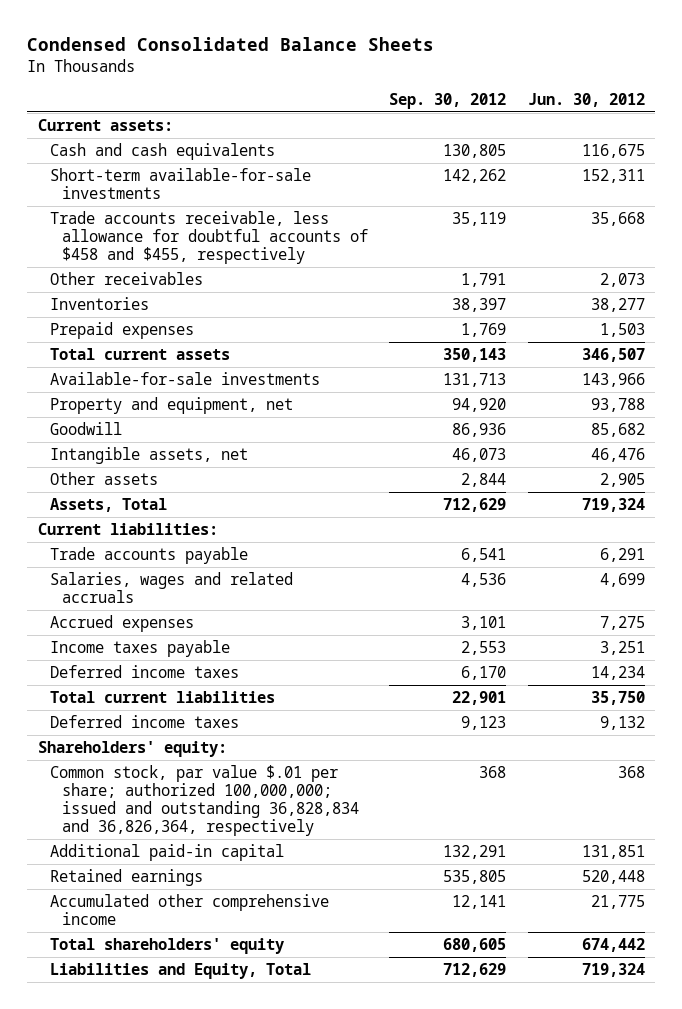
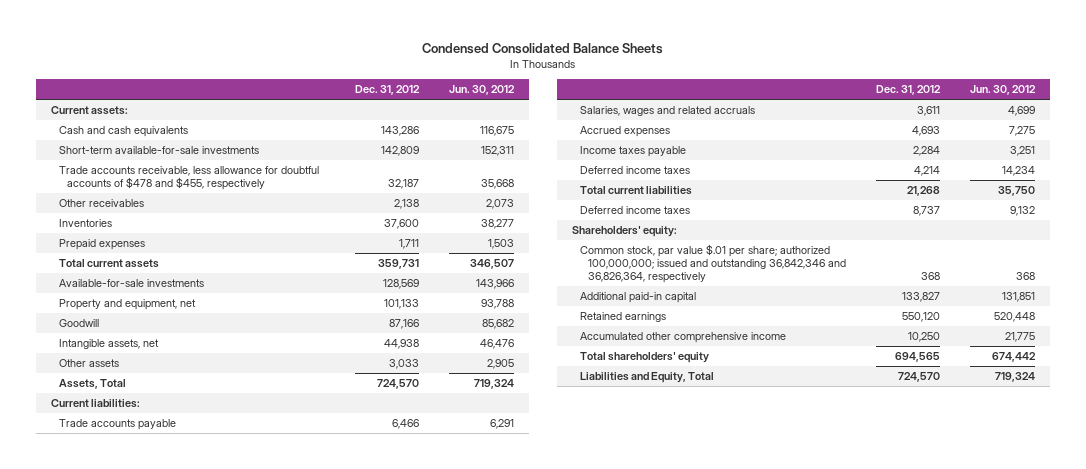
[389,92,507,109] Sep. 30, 2012 -> none
none -> [354,85,420,96] Dec. 31, 2012
[49,210,368,265] Trade accounts receivable, less allowance for doubtful accounts of $458 and $455, respectively -> [58,166,319,191] Trade accounts receivable, less allowance for doubtful accounts of $478 and $455, respectively
[49,764,359,837] Common stock, par value $.01 per share; authorized 100,000,000; issued and outstanding 36,828,834 and 36,826,364, respectively -> [579,244,846,284] Common stock, par value $.01 per share; authorized 100,000,000; issued and outstanding 36,842,346 and 36,826,364, respectively

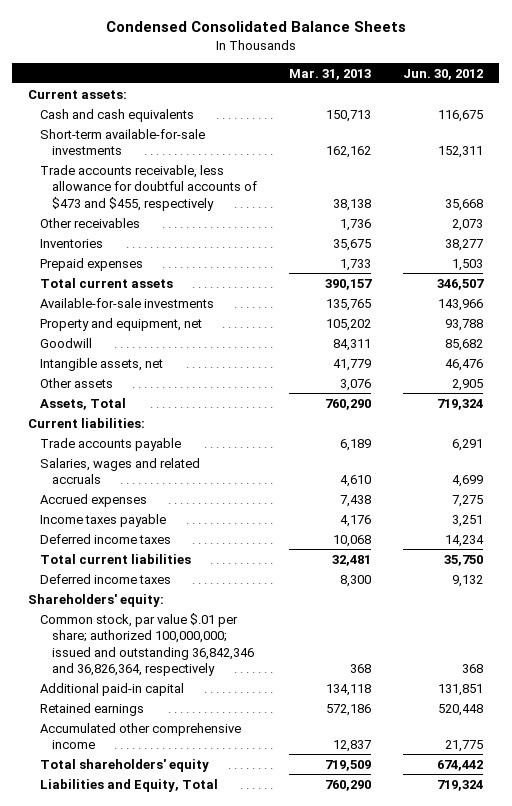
[354,85,420,96] Dec. 31, 2012 -> none
none -> [289,68,372,80] Mar. 31, 2013
[58,166,319,191] Trade accounts receivable, less allowance for doubtful accounts of $478 and $455, respectively -> [40,164,258,211] Trade accounts receivable, less allowance for doubtful accounts of $473 and $455, respectively

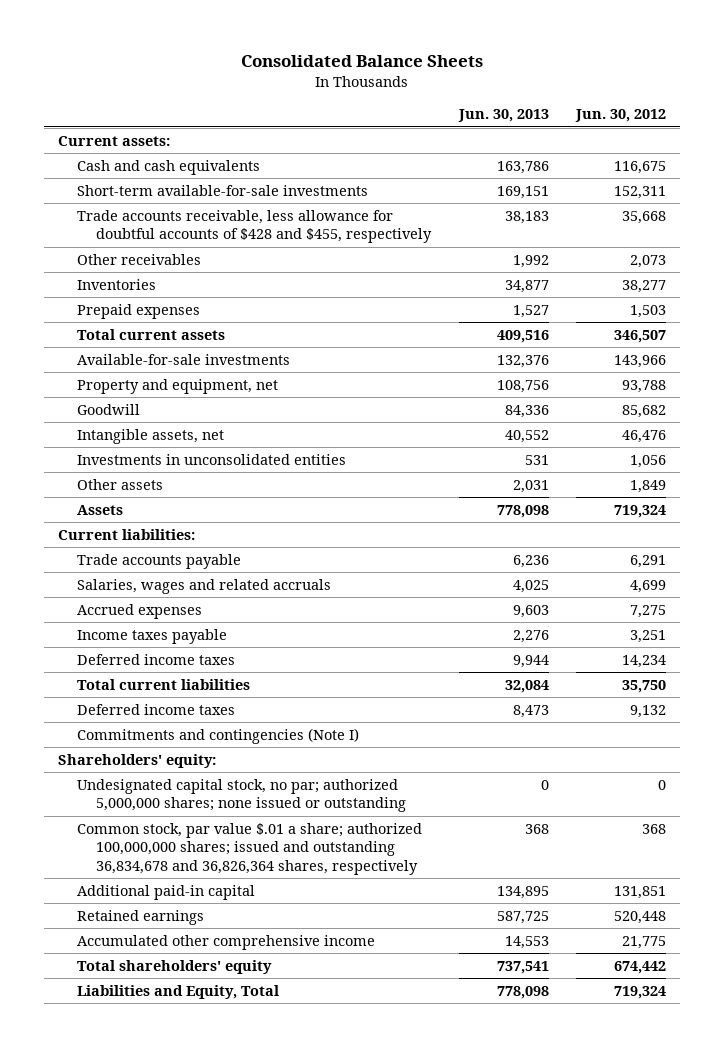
[105,21,406,33] Condensed Consolidated Balance Sheets -> [240,54,483,67] Consolidated Balance Sheets
[289,68,372,80] Mar. 31, 2013 -> none
none -> [457,109,549,123] Jun. 30, 2013
[40,164,258,211] Trade accounts receivable, less allowance for doubtful accounts of $473 and $455, respectively -> [76,209,433,244] Trade accounts receivable, less allowance for doubtful accounts of $428 and $455, respectively
none -> [76,453,346,465] Investments in unconsolidated entities
[452,378,484,391] 2,905 -> [629,479,666,493] 1,849
[40,397,127,410] Assets, Total -> [76,504,123,515] Assets
none -> [76,727,359,744] Commitments and contingencies (Note I)
none -> [76,778,407,813] Undesignated capital stock, no par; authorized 5,000,000 shares; none issued or outstanding
[40,612,255,677] Common stock, par value $.01 per share; authorized 100,000,000; issued and outstanding 36,842,346 and 36,826,364, respectively -> [76,822,422,875] Common stock, par value $.01 a share; authorized 100,000,000 shares; issued and outstanding 36,834,678 and 36,826,364 shares, respectively

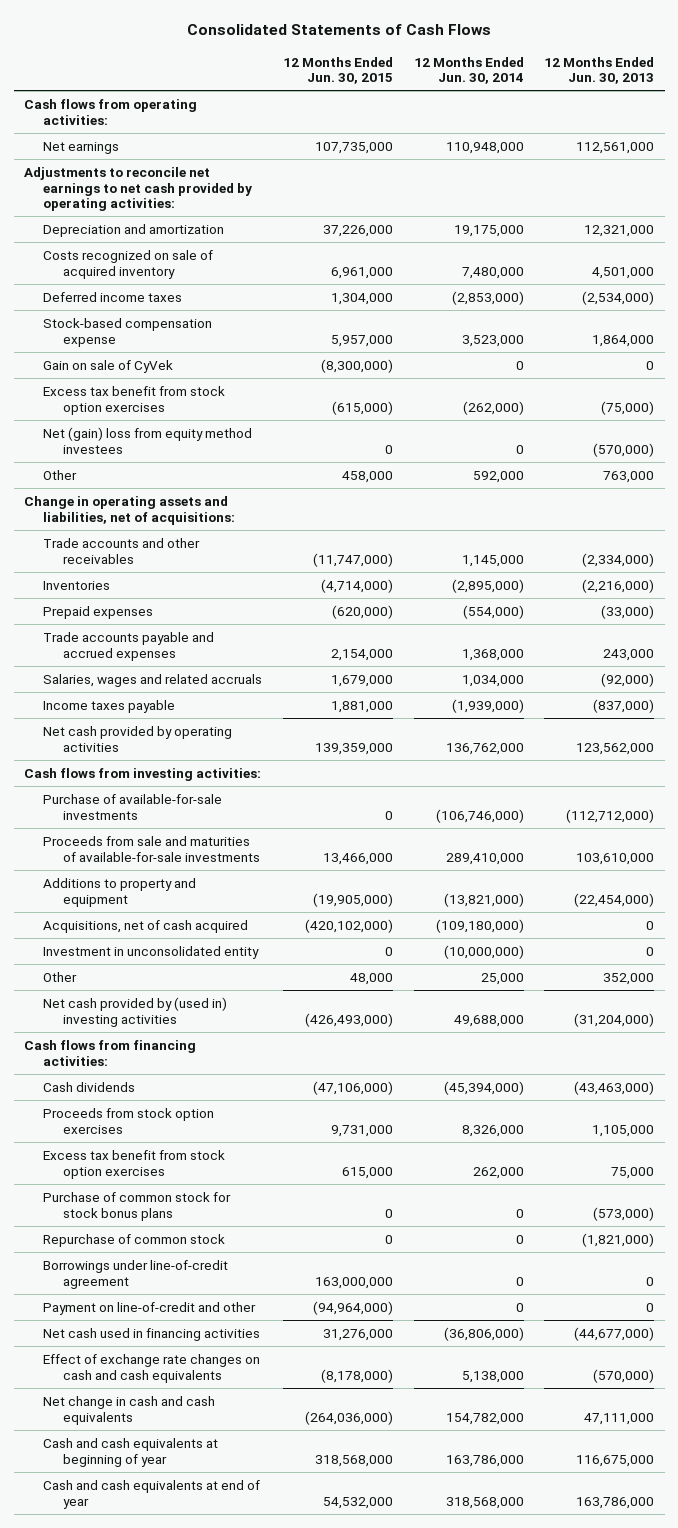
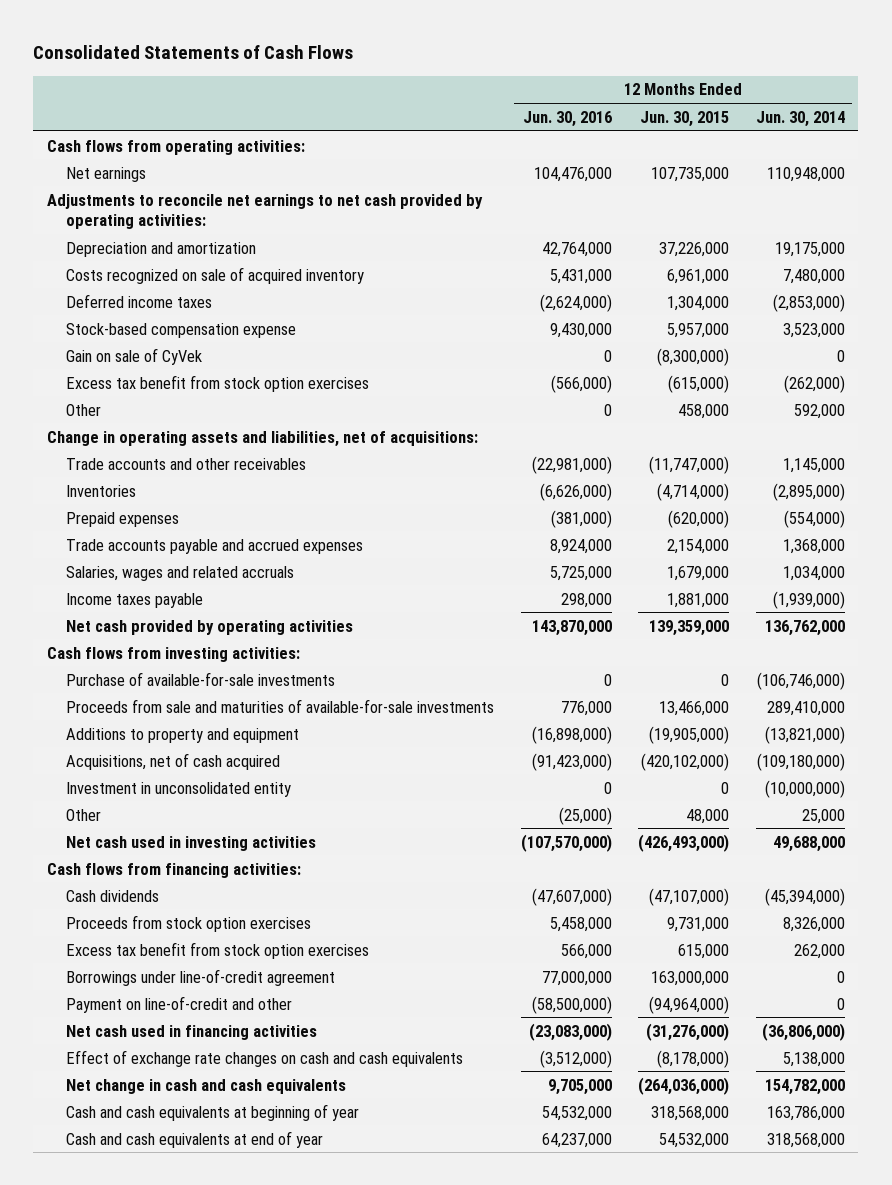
[544,56,655,85] 12 Months Ended Jun. 30, 2013 -> none
none -> [522,110,612,127] Jun. 30, 2016
[43,426,253,454] Net (gain) loss from equity method investees -> none
[43,996,228,1027] Net cash provided by (used in) investing activities -> [66,835,317,851] Net cash used in investing activities
[312,1080,393,1095] (47,106,000) -> [649,887,730,906] (47,107,000)
[43,1191,232,1221] Purchase of common stock for stock bonus plans -> none
[43,1233,226,1247] Repurchase of common stock -> none
[322,1328,393,1341] 31,276,000 -> [646,1022,730,1041] (31,276,000)

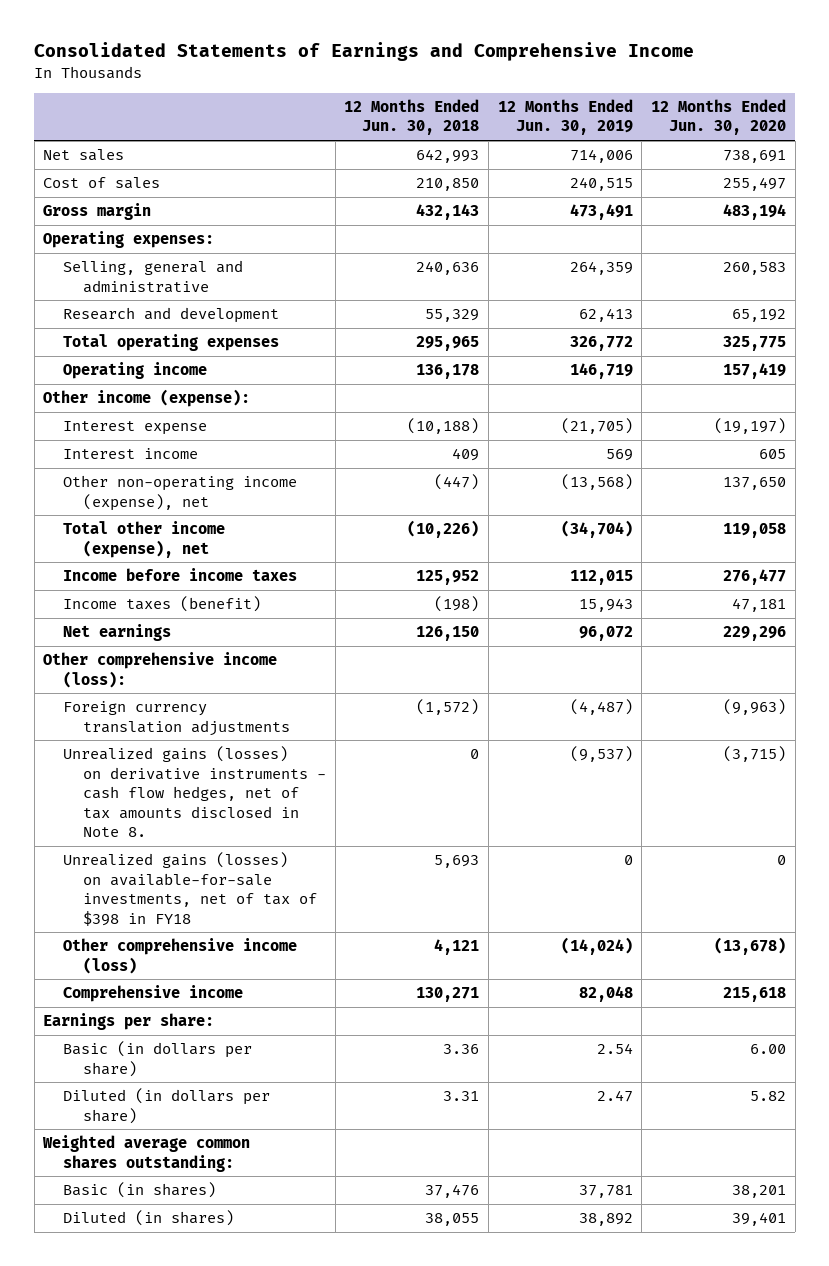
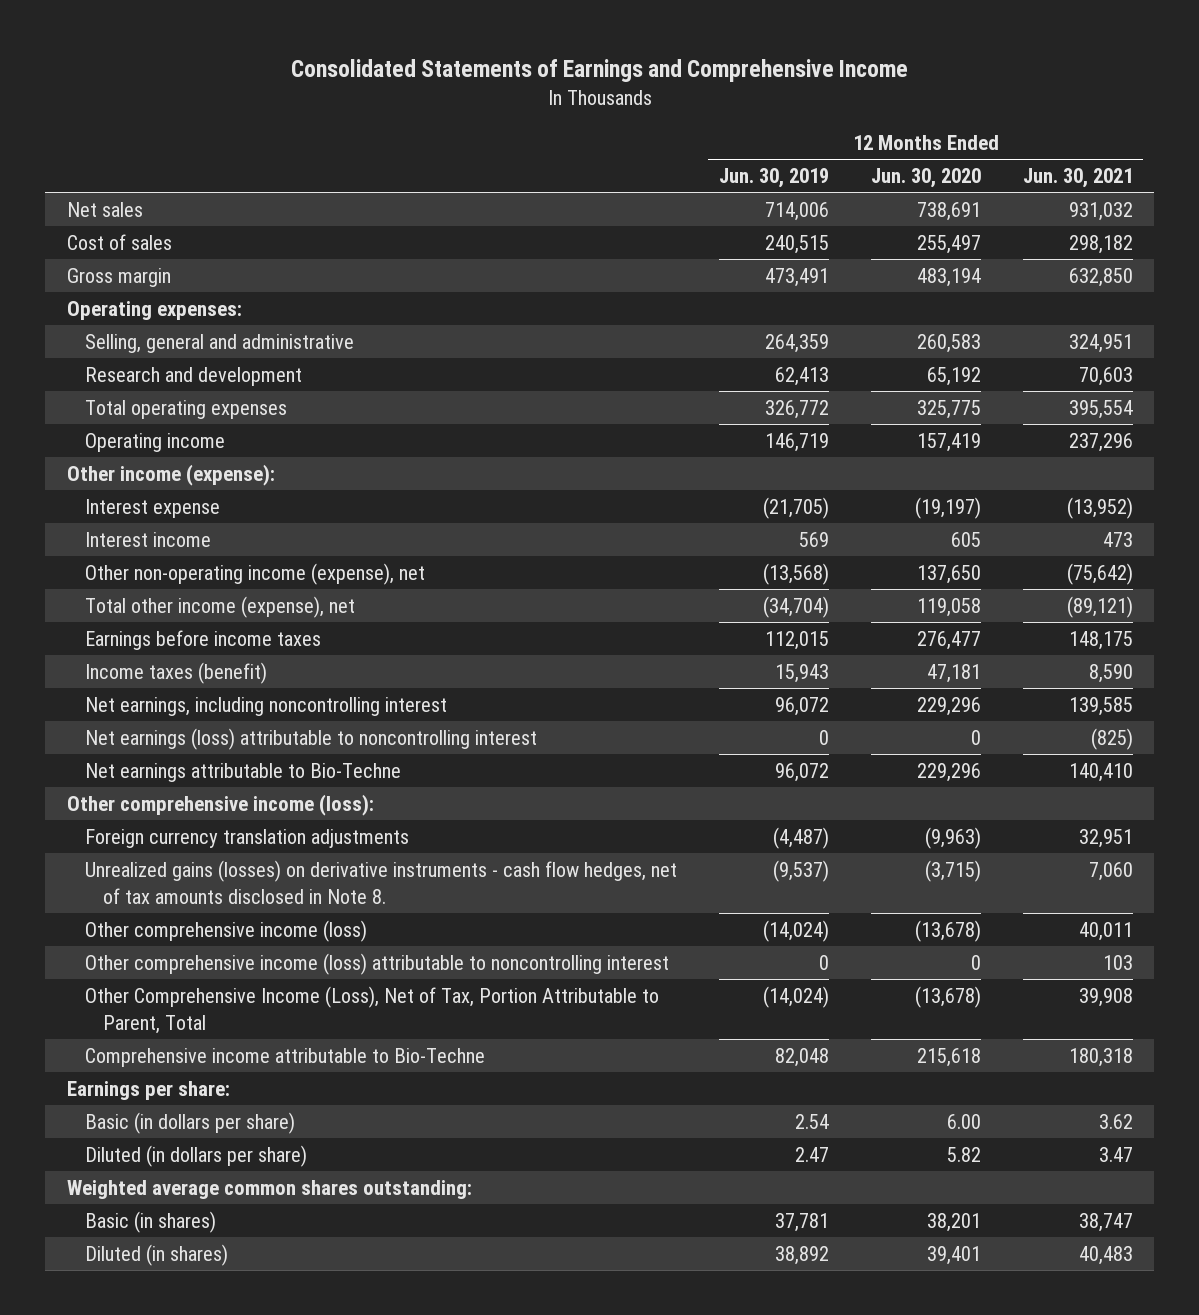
[344,99,480,136] 12 Months Ended Jun. 30, 2018 -> none
none -> [1022,167,1133,188] Jun. 30, 2021
[63,568,298,582] Income before income taxes -> [84,629,321,650] Earnings before income taxes
none -> [84,696,447,716] Net earnings, including noncontrolling interest
none -> [84,727,537,750] Net earnings (loss) attributable to noncontrolling interest
[63,624,172,642] Net earnings -> [84,762,401,782] Net earnings attributable to Bio-Techne
[63,852,317,926] Unrealized gains (losses) on available-for-sale investments, net of tax of $398 in FY18 -> none
none -> [84,952,669,975] Other comprehensive income (loss) attributable to noncontrolling interest
none -> [84,985,659,1034] Other Comprehensive Income (Loss), Net of Tax, Portion Attributable to Parent, Total
[63,985,244,1003] Comprehensive income -> [84,1047,485,1067] Comprehensive income attributable to Bio-Techne

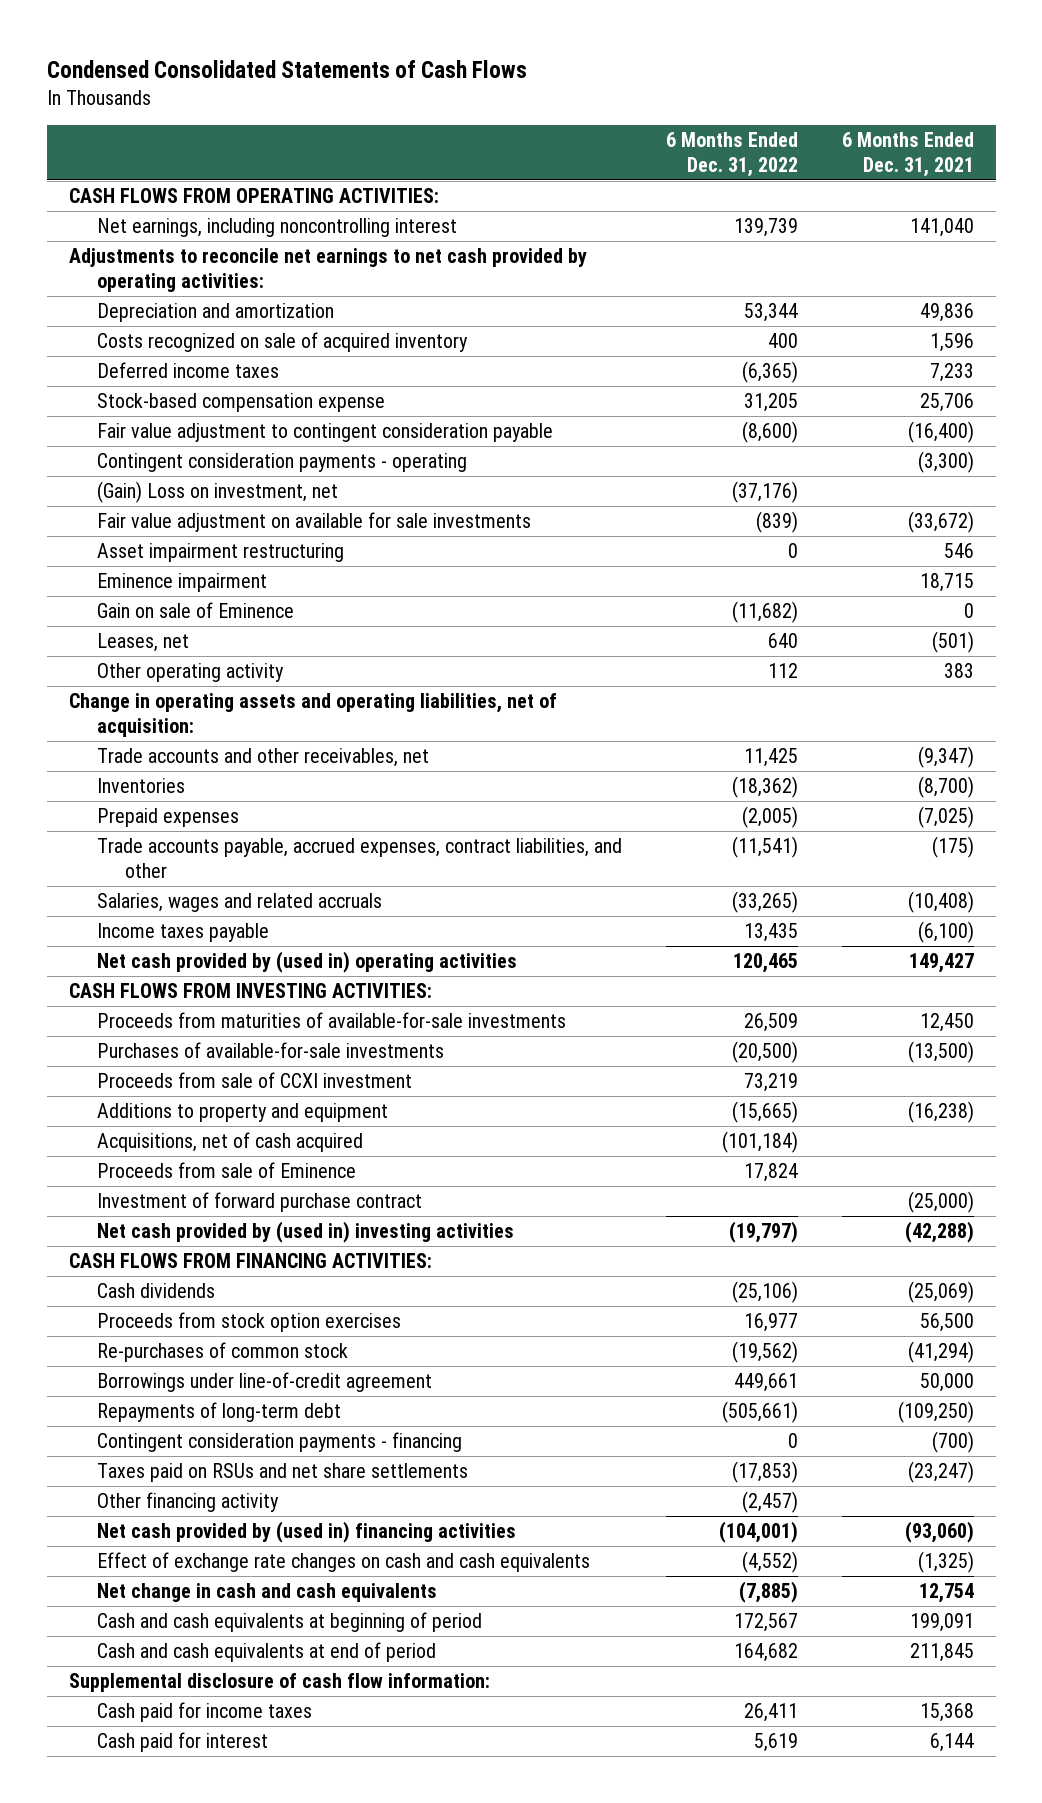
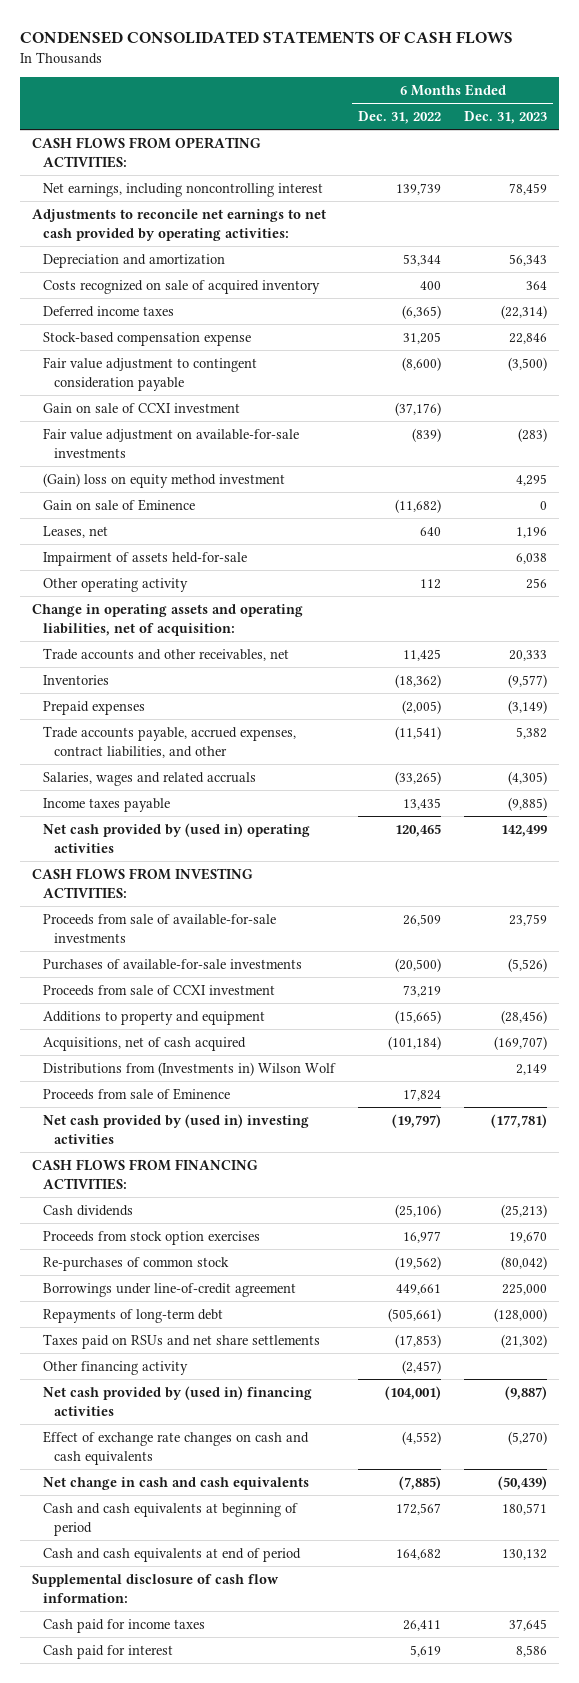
[46,59,527,78] Condensed Consolidated Statements of Cash Flows -> [19,30,513,44] CONDENSED CONSOLIDATED STATEMENTS OF CASH FLOWS
[841,131,974,177] 6 Months Ended Dec. 31, 2021 -> none
none -> [464,110,548,124] Dec. 31, 2023
[96,453,467,473] Contingent consideration payments - operating -> none
[96,543,344,563] Asset impairment restructuring -> none
[96,573,267,593] Eminence impairment -> none
[96,481,338,504] (Gain) Loss on investment, net -> [42,402,240,413] Gain on sale of CCXI investment
[96,512,531,533] Fair value adjustment on available for sale investments -> [42,427,299,458] Fair value adjustment on available-for-sale investments
none -> [42,472,285,488] (Gain) loss on equity method investment
none -> [42,551,247,566] Impairment of assets held-for-sale
[96,1012,566,1029] Proceeds from maturities of available-for-sale investments -> [42,913,276,943] Proceeds from sale of available-for-sale investments
none -> [42,1061,336,1076] Distributions from (Investments in) Wilson Wolf
[96,1192,422,1213] Investment of forward purchase contract -> none
[96,1432,462,1453] Contingent consideration payments - financing -> none

